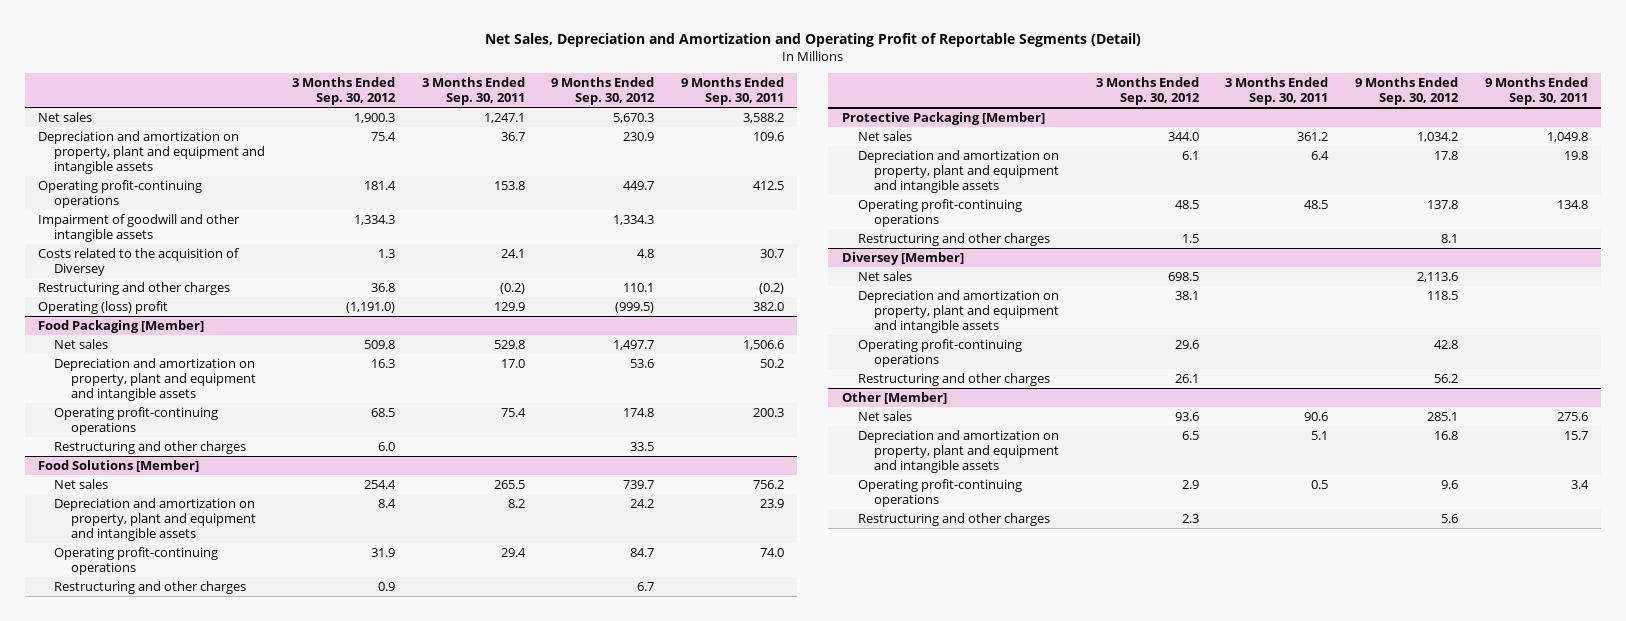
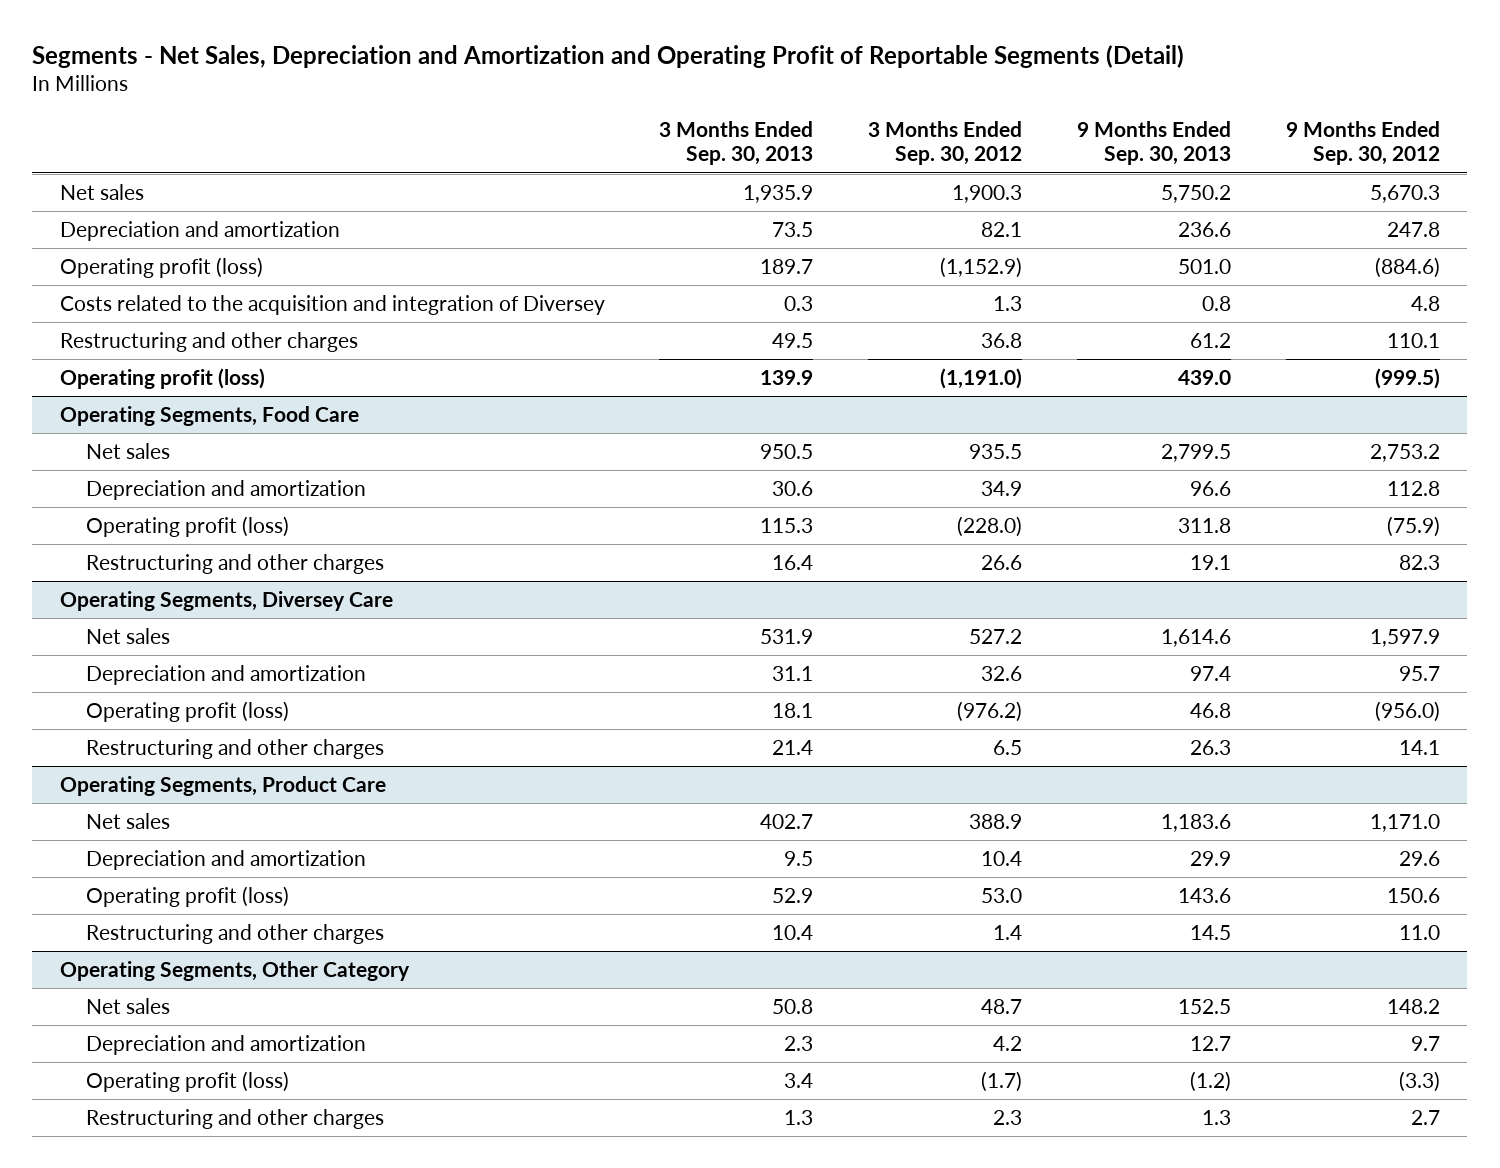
[484,33,1141,48] Net Sales, Depreciation and Amortization and Operating Profit of Reportable Segments (Detail) -> [32,44,1185,68] Segments - Net Sales, Depreciation and Amortization and Operating Profit of Reportable Segments (Detail)
[421,76,525,106] 3 Months Ended Sep. 30, 2011 -> none
[681,76,785,106] 9 Months Ended Sep. 30, 2011 -> none
none -> [659,121,814,166] 3 Months Ended Sep. 30, 2013
none -> [1077,121,1232,166] 9 Months Ended Sep. 30, 2013
[38,130,266,175] Depreciation and amortization on property, plant and equipment and intangible assets -> none
[38,179,203,209] Operating profit-continuing operations -> none
[38,213,241,243] Impairment of goodwill and other intangible assets -> none
none -> [59,220,340,241] Depreciation and amortization
none -> [59,256,263,278] Operating profit (loss)
[38,247,240,277] Costs related to the acquisition of Diversey -> [59,294,605,315] Costs related to the acquisition and integration of Diversey
[38,319,205,333] Food Packaging [Member] -> none
[54,357,256,402] Depreciation and amortization on property, plant and equipment and intangible assets -> none
[54,406,219,436] Operating profit-continuing operations -> none
[38,459,200,472] Food Solutions [Member] -> none
[54,497,256,542] Depreciation and amortization on property, plant and equipment and intangible assets -> none
[54,546,219,576] Operating profit-continuing operations -> none
[841,111,1045,125] Protective Packaging [Member] -> none
[857,149,1060,194] Depreciation and amortization on property, plant and equipment and intangible assets -> none
[857,198,1022,228] Operating profit-continuing operations -> none
[841,251,964,265] Diversey [Member] -> none
[857,289,1060,334] Depreciation and amortization on property, plant and equipment and intangible assets -> none
[857,338,1022,368] Operating profit-continuing operations -> none
[841,391,947,404] Other [Member] -> none
[857,410,912,421] Net sales -> none
[857,429,1060,474] Depreciation and amortization on property, plant and equipment and intangible assets -> none
[857,478,1022,508] Operating profit-continuing operations -> none
[857,512,1050,526] Restructuring and other charges -> none
[38,300,169,314] Operating (loss) profit -> [59,367,265,389] Operating profit (loss)
none -> [59,405,359,426] Operating Segments, Food Care
[364,339,396,349] 509.8 -> [969,443,1023,459] 935.5
[613,339,655,350] 1,497.7 -> [1369,443,1440,462] 2,753.2
none -> [86,479,367,500] Depreciation and amortization
none -> [86,515,290,537] Operating profit (loss)
[378,441,396,451] 6.0 -> [981,554,1023,570] 26.6
[630,441,655,451] 33.5 -> [1398,554,1440,570] 82.3
none -> [59,590,393,611] Operating Segments, Diversey Care
[364,479,397,489] 254.4 -> [969,628,1023,644] 527.2
[623,479,655,489] 739.7 -> [1369,628,1440,647] 1,597.9
none -> [86,664,367,685] Depreciation and amortization
none -> [86,700,290,722] Operating profit (loss)
[378,581,396,591] 0.9 -> [993,739,1023,755] 6.5
[637,581,655,591] 6.7 -> [1398,739,1440,755] 14.1
none -> [59,775,386,796] Operating Segments, Product Care
[1167,131,1199,141] 344.0 -> [969,813,1023,829] 388.9
[1416,131,1458,142] 1,034.2 -> [1369,813,1440,832] 1,171.0
none -> [86,849,367,870] Depreciation and amortization
none -> [86,885,290,907] Operating profit (loss)
[1181,233,1199,243] 1.5 -> [993,924,1023,940] 1.4
[1440,233,1458,243] 8.1 -> [1398,924,1440,940] 11.0
none -> [59,960,410,981] Operating Segments, Other Category
[1167,271,1199,281] 698.5 -> [981,998,1023,1014] 48.7
[1416,271,1458,282] 2,113.6 -> [1386,998,1440,1014] 148.2
none -> [86,1034,367,1055] Depreciation and amortization
none -> [86,1070,290,1092] Operating profit (loss)
[1174,373,1199,383] 26.1 -> [993,1109,1023,1125] 2.3
[1433,373,1458,383] 56.2 -> [1410,1109,1440,1125] 2.7

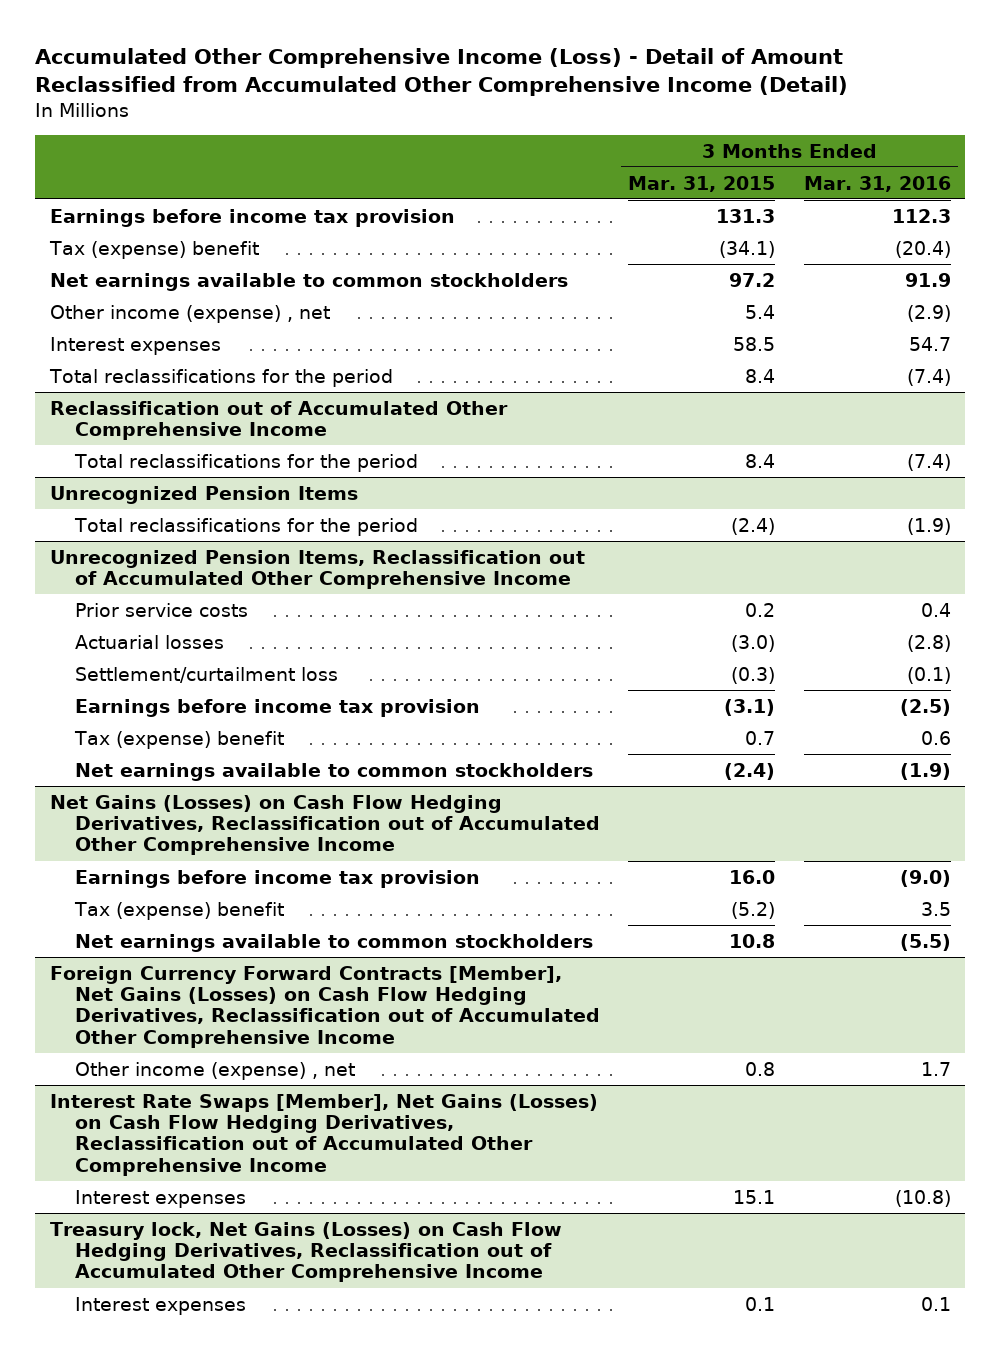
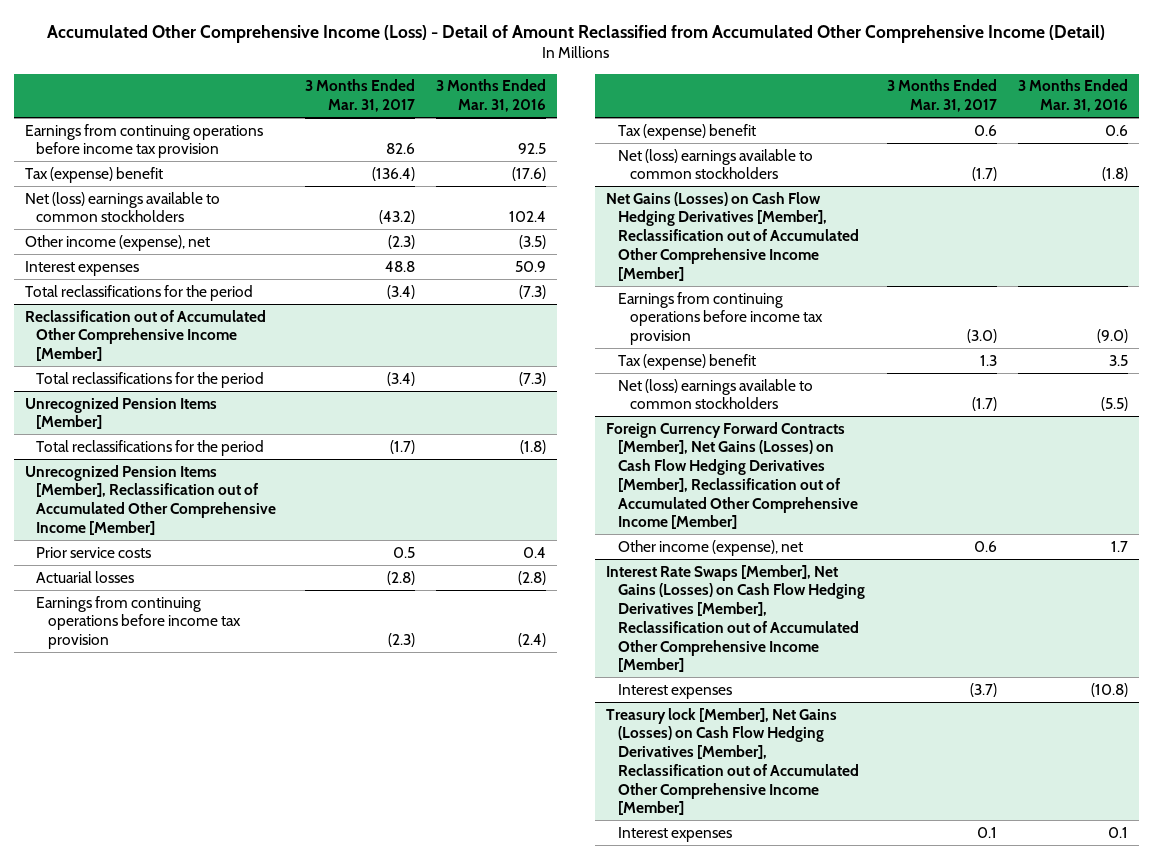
[628,175,776,192] Mar. 31, 2015 -> none
none -> [304,79,415,113] 3 Months Ended Mar. 31, 2017
[49,208,455,227] Earnings before income tax provision -> [24,123,263,159] Earnings from continuing operations before income tax provision
[891,208,951,223] 112.3 -> [518,143,547,155] 92.5
[894,240,951,258] (20.4) -> [512,166,547,181] (17.6)
[49,272,568,291] Net earnings available to common stockholders -> [24,191,220,223] Net (loss) earnings available to common stockholders
[904,272,951,287] 91.9 -> [509,211,547,223] 102.4
[49,304,330,323] Other income (expense) , net -> [24,234,210,251] Other income (expense), net
[906,304,951,322] (2.9) -> [519,234,547,249] (3.5)
[908,336,951,351] 54.7 -> [515,260,547,272] 50.9
[906,368,951,386] (7.4) -> [519,284,547,299] (7.3)
[49,400,508,440] Reclassification out of Accumulated Other Comprehensive Income -> [24,309,266,362] Reclassification out of Accumulated Other Comprehensive Income [Member]
[906,453,951,471] (7.4) -> [519,371,547,386] (7.3)
[49,485,358,504] Unrecognized Pension Items -> [24,396,217,430] Unrecognized Pension Items [Member]
[906,517,951,535] (1.9) -> [520,439,547,454] (1.8)
[49,549,585,589] Unrecognized Pension Items, Reclassification out of Accumulated Other Comprehensive Income -> [24,464,277,535] Unrecognized Pension Items [Member], Reclassification out of Accumulated Other Comprehensive Income [Member]
[74,666,338,683] Settlement/curtailment loss -> none
[74,698,480,717] Earnings before income tax provision -> [36,595,242,650] Earnings from continuing operations before income tax provision
[899,698,951,716] (2.5) -> [518,633,547,648] (2.4)
[74,762,593,781] Net earnings available to common stockholders -> [618,148,814,180] Net (loss) earnings available to common stockholders
[899,762,951,780] (1.9) -> [1102,167,1129,182] (1.8)
[49,794,600,856] Net Gains (Losses) on Cash Flow Hedging Derivatives, Reclassification out of Accumulated Other Comprehensive Income -> [606,191,860,281] Net Gains (Losses) on Cash Flow Hedging Derivatives [Member], Reclassification out of Accumulated Other Comprehensive Income [Member]
[74,869,480,888] Earnings before income tax provision -> [618,291,823,346] Earnings from continuing operations before income tax provision
[74,933,593,952] Net earnings available to common stockholders -> [618,378,814,410] Net (loss) earnings available to common stockholders
[49,965,600,1048] Foreign Currency Forward Contracts [Member], Net Gains (Losses) on Cash Flow Hedging Derivatives, Reclassification out of Accumulated Other Comprehensive Income -> [606,421,859,530] Foreign Currency Forward Contracts [Member], Net Gains (Losses) on Cash Flow Hedging Derivatives [Member], Reclassification out of Accumulated Other Comprehensive Income [Member]
[74,1061,355,1080] Other income (expense) , net -> [618,539,804,556] Other income (expense), net
[49,1093,598,1176] Interest Rate Swaps [Member], Net Gains (Losses) on Cash Flow Hedging Derivatives, Reclassification out of Accumulated Other Comprehensive Income -> [606,564,866,673] Interest Rate Swaps [Member], Net Gains (Losses) on Cash Flow Hedging Derivatives [Member], Reclassification out of Accumulated Other Comprehensive Income [Member]
[49,1221,562,1283] Treasury lock, Net Gains (Losses) on Cash Flow Hedging Derivatives, Reclassification out of Accumulated Other Comprehensive Income -> [606,707,860,816] Treasury lock [Member], Net Gains (Losses) on Cash Flow Hedging Derivatives [Member], Reclassification out of Accumulated Other Comprehensive Income [Member]

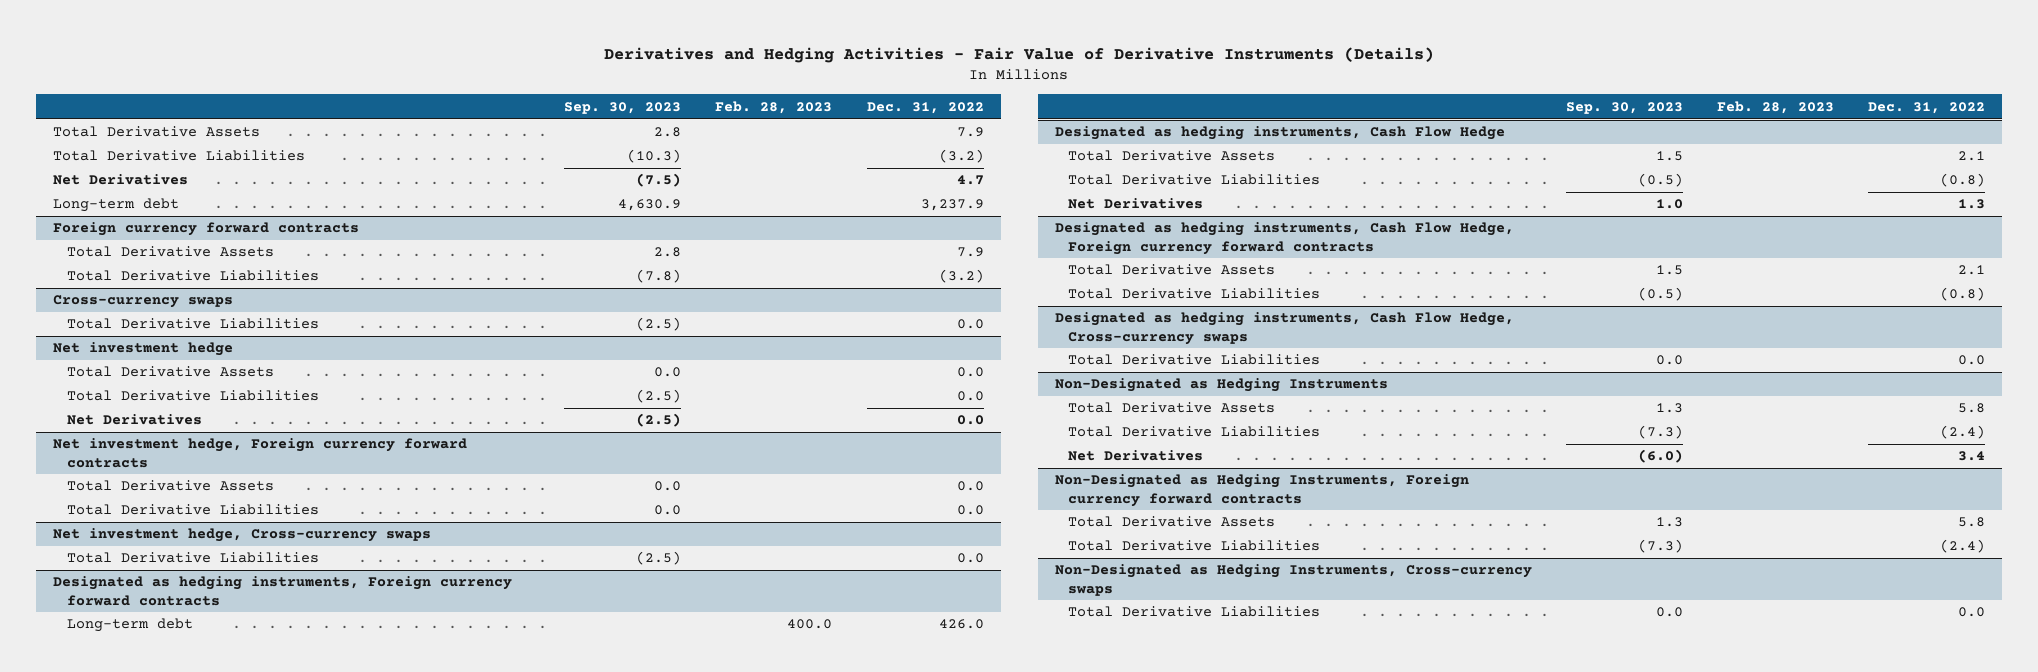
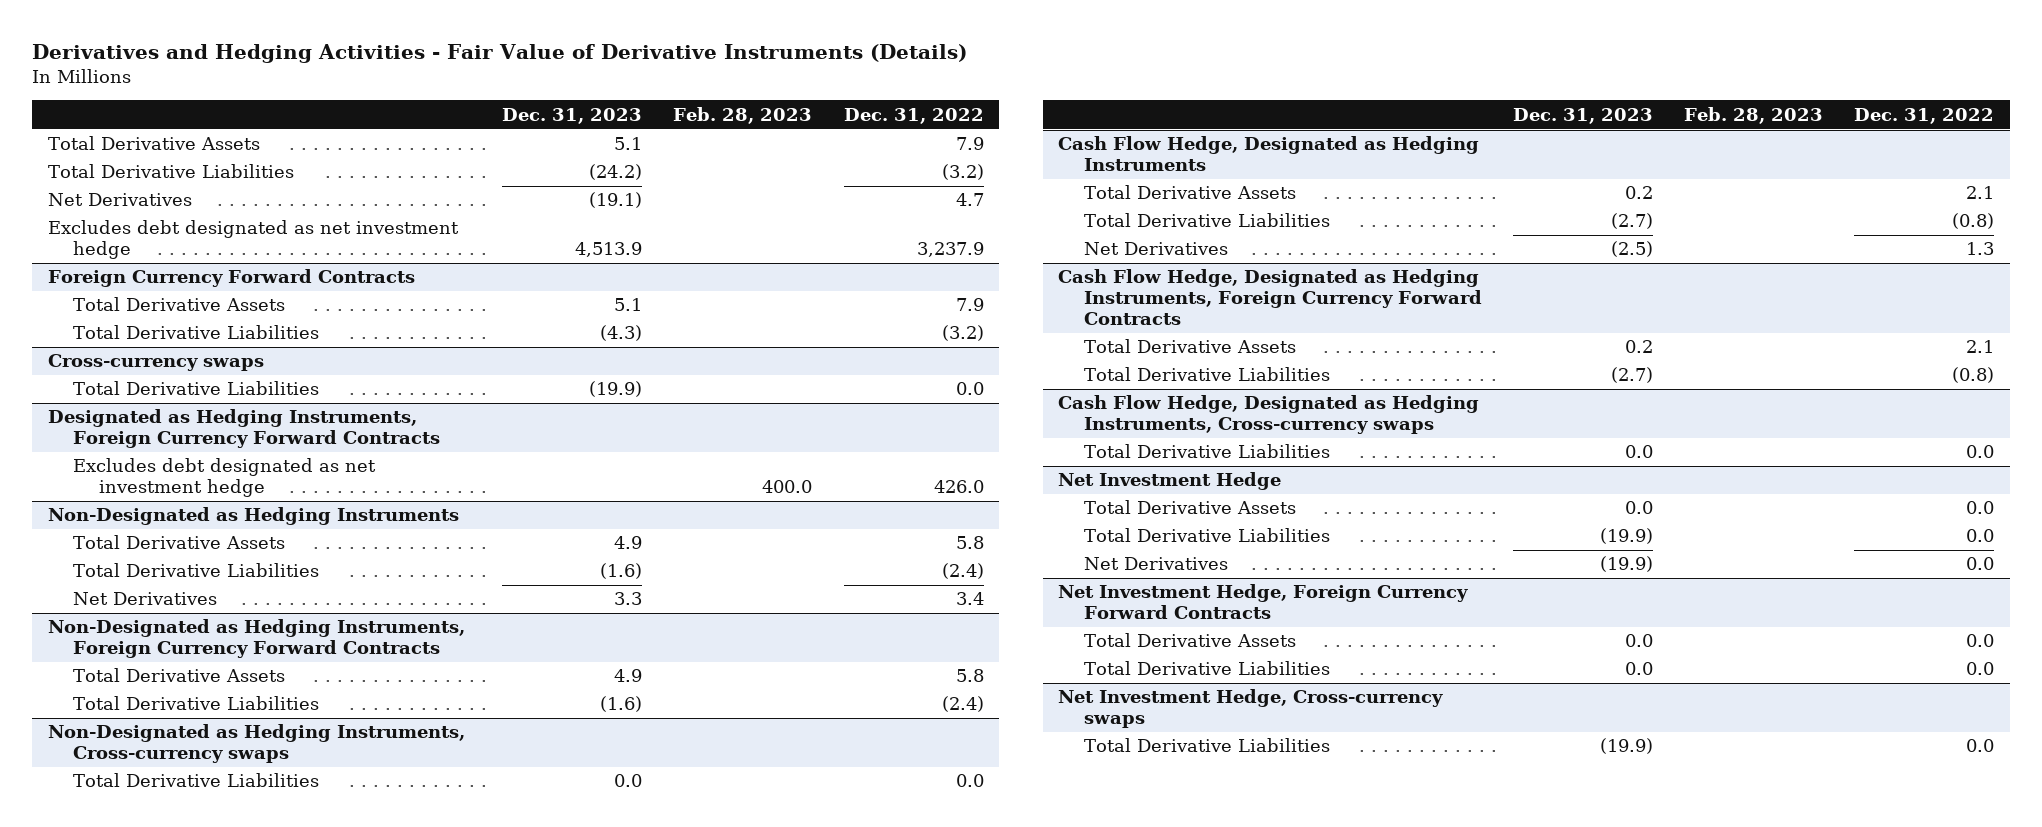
[564,101,682,114] Sep. 30, 2023 -> none
none -> [502,107,643,124] Dec. 31, 2023
[53,198,180,213] Long-term debt -> [47,220,459,260] Excludes debt designated as net investment hedge
[53,222,360,237] Foreign currency forward contracts -> [47,269,415,288] Foreign Currency Forward Contracts
[53,342,234,357] Net investment hedge -> none
[66,366,274,378] Total Derivative Assets -> none
[66,390,319,402] Total Derivative Liabilities -> none
[66,414,202,426] Net Derivatives -> none
[53,438,468,468] Net investment hedge, Foreign currency forward contracts -> none
[66,480,274,492] Total Derivative Assets -> none
[66,504,319,516] Total Derivative Liabilities -> none
[53,528,432,543] Net investment hedge, Cross-currency swaps -> none
[66,552,319,564] Total Derivative Liabilities -> none
[1054,126,1505,141] Designated as hedging instruments, Cash Flow Hedge -> none
[1067,150,1275,162] Total Derivative Assets -> none
[1067,174,1320,186] Total Derivative Liabilities -> none
[1067,198,1203,210] Net Derivatives -> none
[1054,222,1514,255] Designated as hedging instruments, Cash Flow Hedge, Foreign currency forward contracts -> none
[1067,264,1275,276] Total Derivative Assets -> none
[1067,288,1320,300] Total Derivative Liabilities -> none
[1054,312,1514,345] Designated as hedging instruments, Cash Flow Hedge, Cross-currency swaps -> none
[1067,354,1320,366] Total Derivative Liabilities -> none
[53,576,513,606] Designated as hedging instruments, Foreign currency forward contracts -> [47,409,441,449] Designated as Hedging Instruments, Foreign Currency Forward Contracts
[66,618,193,633] Long-term debt -> [73,458,377,498] Excludes debt designated as net investment hedge
[1054,474,1469,507] Non-Designated as Hedging Instruments, Foreign currency forward contracts -> [47,619,465,659] Non-Designated as Hedging Instruments, Foreign Currency Forward Contracts
none -> [1058,136,1480,172] Cash Flow Hedge, Designated as Hedging Instruments
none -> [1083,185,1296,200] Total Derivative Assets
none -> [1083,213,1330,228] Total Derivative Liabilities
none -> [1083,242,1228,256] Net Derivatives
none -> [1058,269,1482,325] Cash Flow Hedge, Designated as Hedging Instruments, Foreign Currency Forward Contracts
none -> [1083,339,1296,354] Total Derivative Assets
none -> [1083,367,1330,382] Total Derivative Liabilities
none -> [1058,395,1480,435] Cash Flow Hedge, Designated as Hedging Instruments, Cross-currency swaps
none -> [1083,444,1330,459] Total Derivative Liabilities
none -> [1058,472,1282,491] Net Investment Hedge
none -> [1083,500,1296,515] Total Derivative Assets
none -> [1083,528,1330,543] Total Derivative Liabilities
none -> [1083,557,1228,571] Net Derivatives
none -> [1058,584,1469,620] Net Investment Hedge, Foreign Currency Forward Contracts
none -> [1083,633,1296,648] Total Derivative Assets
none -> [1083,661,1330,676] Total Derivative Liabilities
none -> [1058,689,1444,729] Net Investment Hedge, Cross-currency swaps
none -> [1083,738,1330,753] Total Derivative Liabilities

